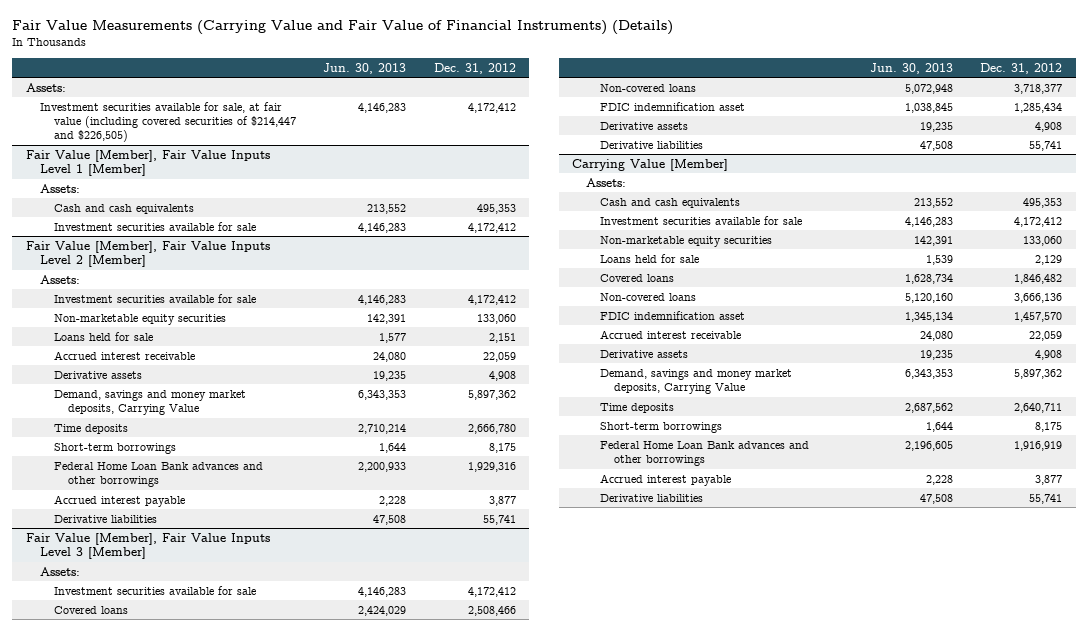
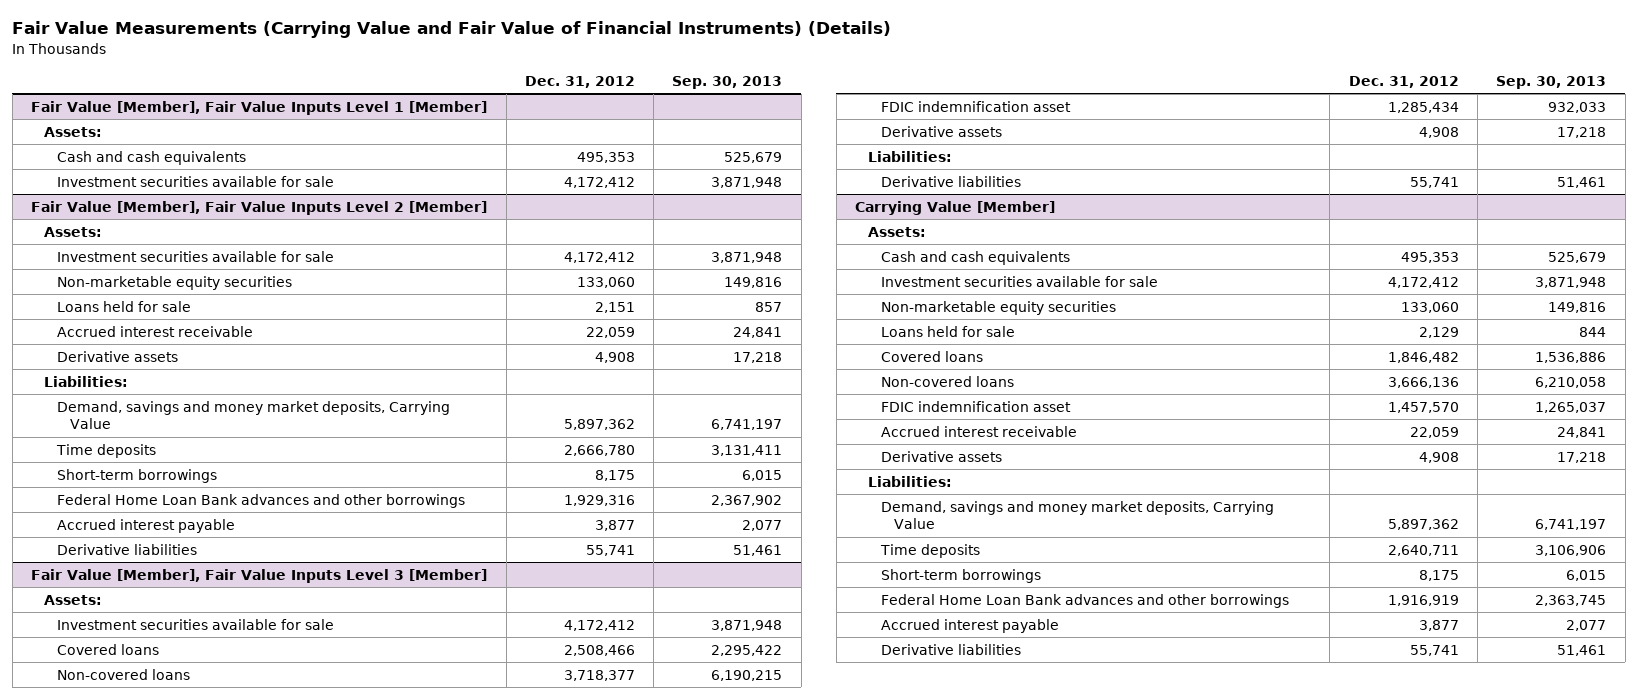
[323,62,407,74] Jun. 30, 2013 -> none
none -> [672,75,783,89] Sep. 30, 2013
[25,82,66,92] Assets: -> none
[39,101,296,143] Investment securities available for sale, at fair value (including covered securities of $214,447 and $226,505) -> none
none -> [44,375,129,387] Liabilities:
none -> [868,150,953,162] Liabilities:
none -> [868,475,953,487] Liabilities:

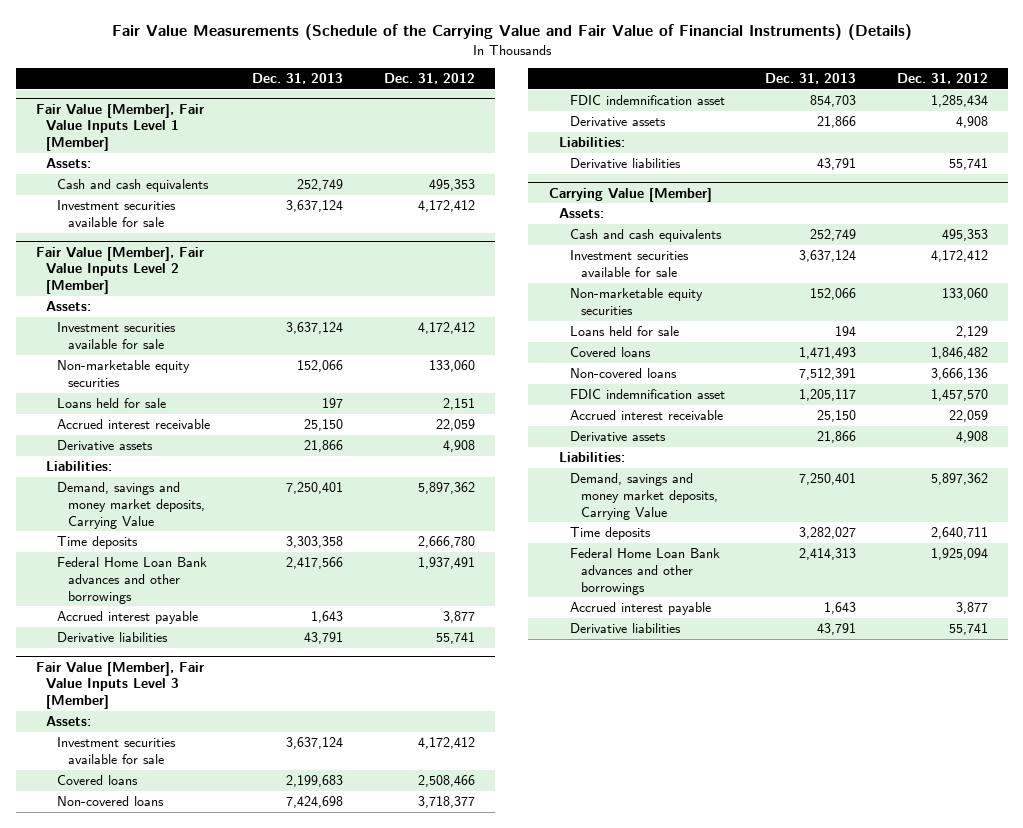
[12,21,892,39] Fair Value Measurements (Carrying Value and Fair Value of Financial Instruments) (Details) -> [111,24,912,41] Fair Value Measurements (Schedule of the Carrying Value and Fair Value of Financial Instruments) (Details)
[672,75,783,89] Sep. 30, 2013 -> none
none -> [252,73,344,85] Dec. 31, 2013
[57,468,218,483] Short-term borrowings -> none
[563,494,635,506] 1,929,316 -> [417,557,475,570] 1,937,491
[881,568,1042,583] Short-term borrowings -> none
[1387,594,1459,606] 1,916,919 -> [930,548,988,561] 1,925,094

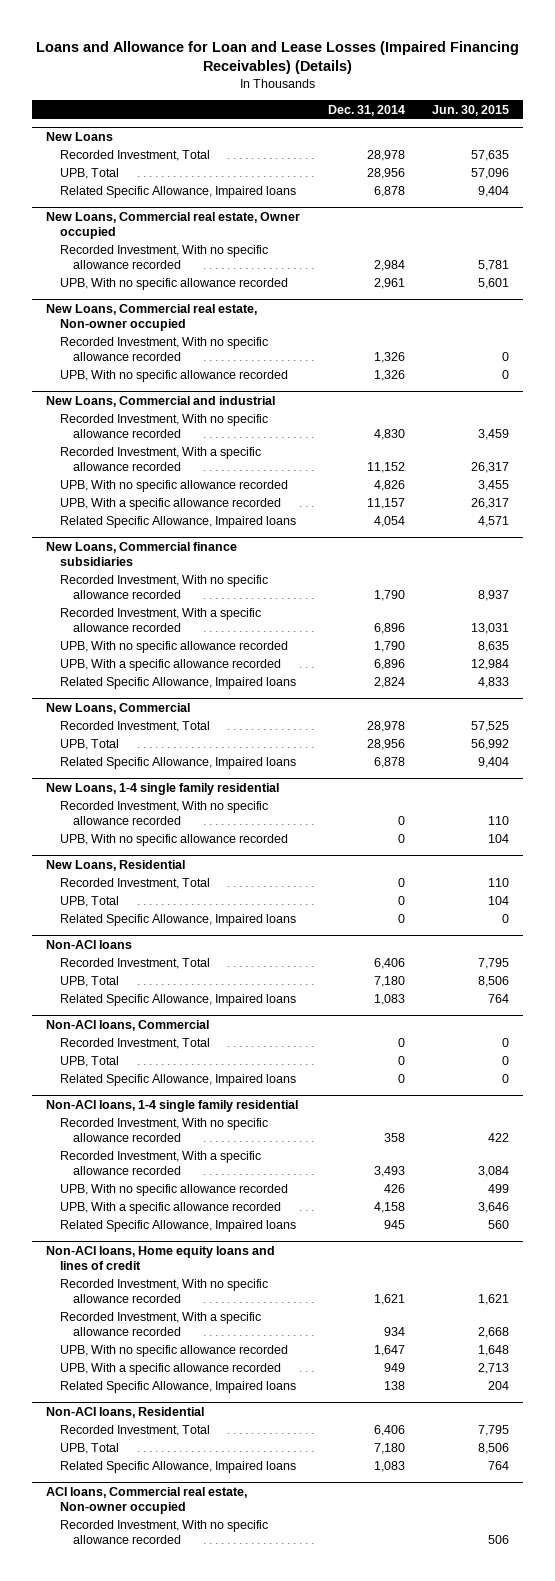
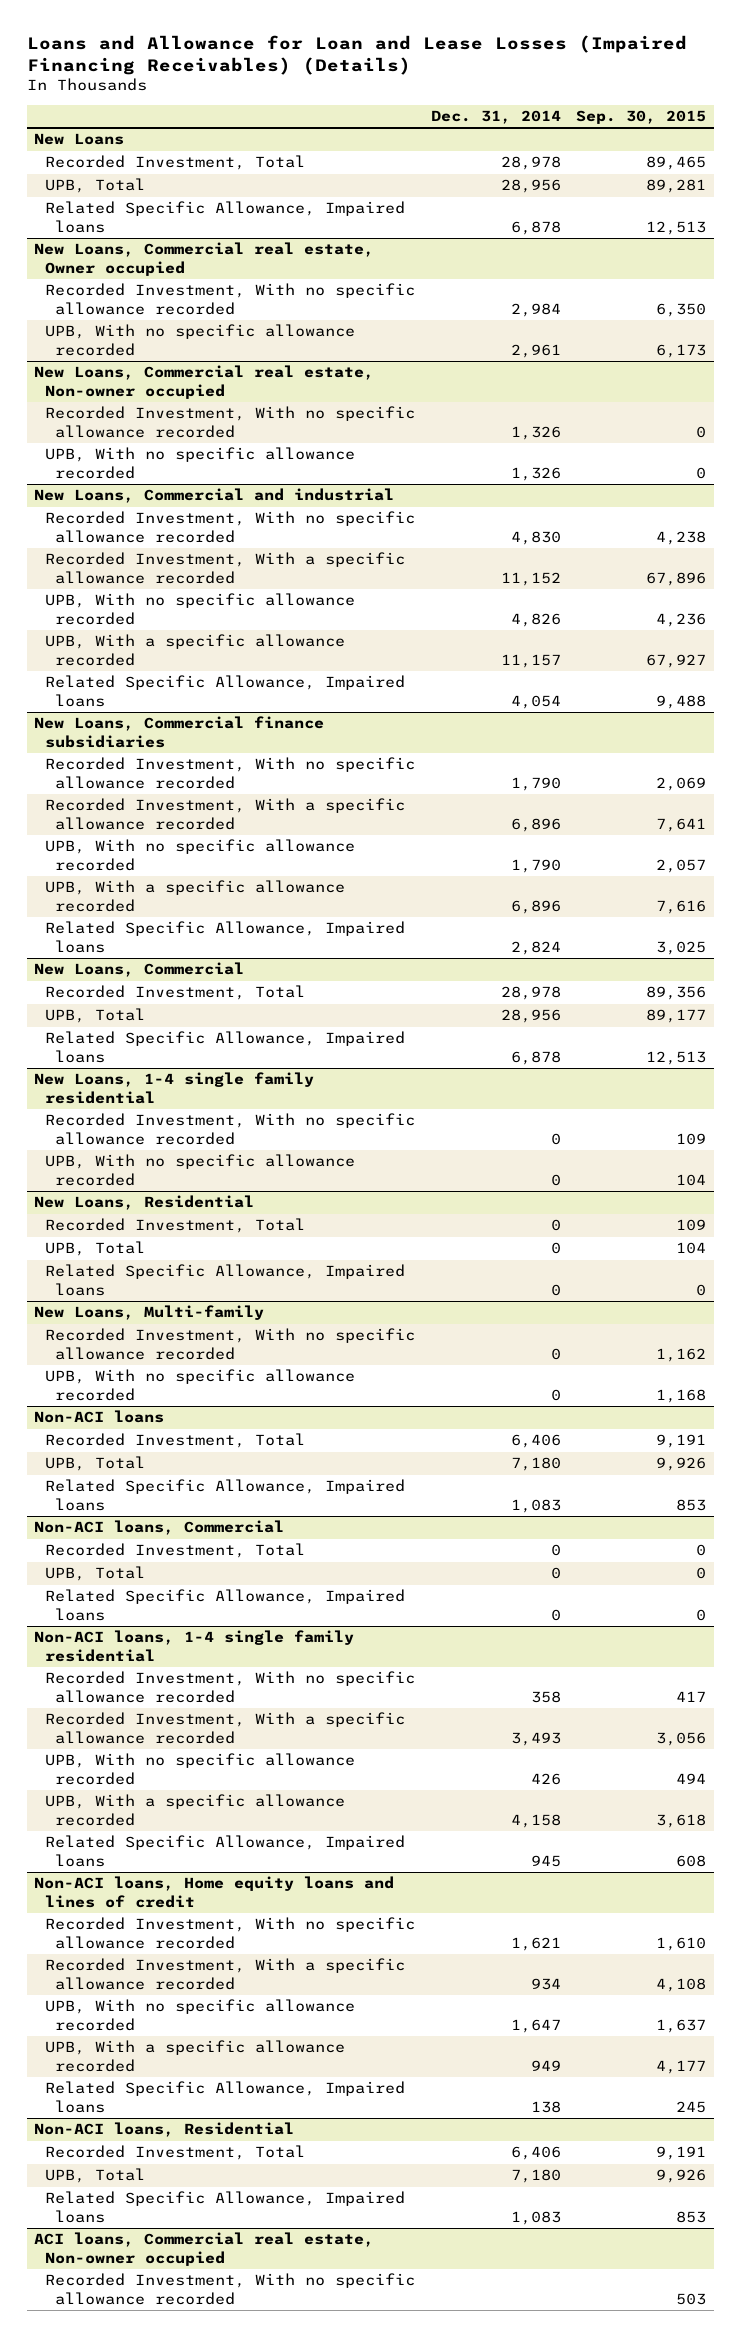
[432,104,510,116] Jun. 30, 2015 -> none
none -> [576,110,707,125] Sep. 30, 2015
none -> [34,1305,265,1321] New Loans, Multi-family
none -> [44,1328,415,1360] Recorded Investment, With no specific allowance recorded
none -> [44,1369,355,1401] UPB, With no specific allowance recorded

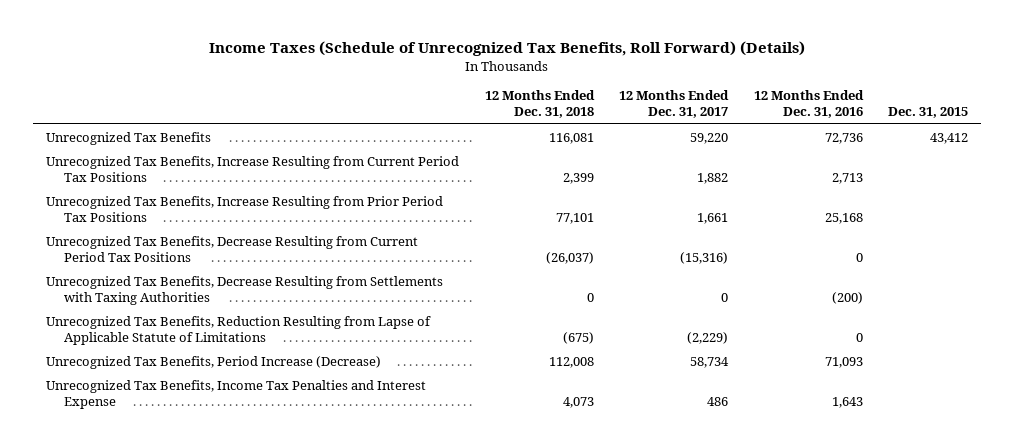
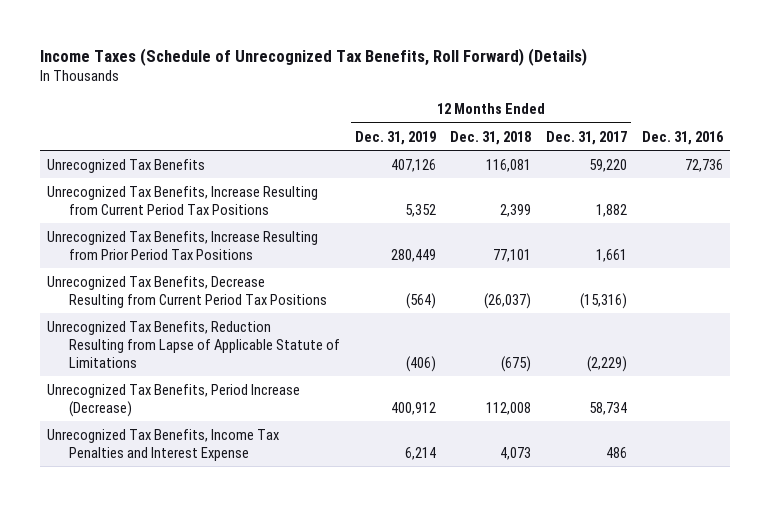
[753,90,864,119] 12 Months Ended Dec. 31, 2016 -> none
[888,107,969,119] Dec. 31, 2015 -> none
none -> [354,130,436,145] Dec. 31, 2019
none -> [641,130,724,145] Dec. 31, 2016
[46,275,444,305] Unrecognized Tax Benefits, Decrease Resulting from Settlements with Taxing Authorities -> none

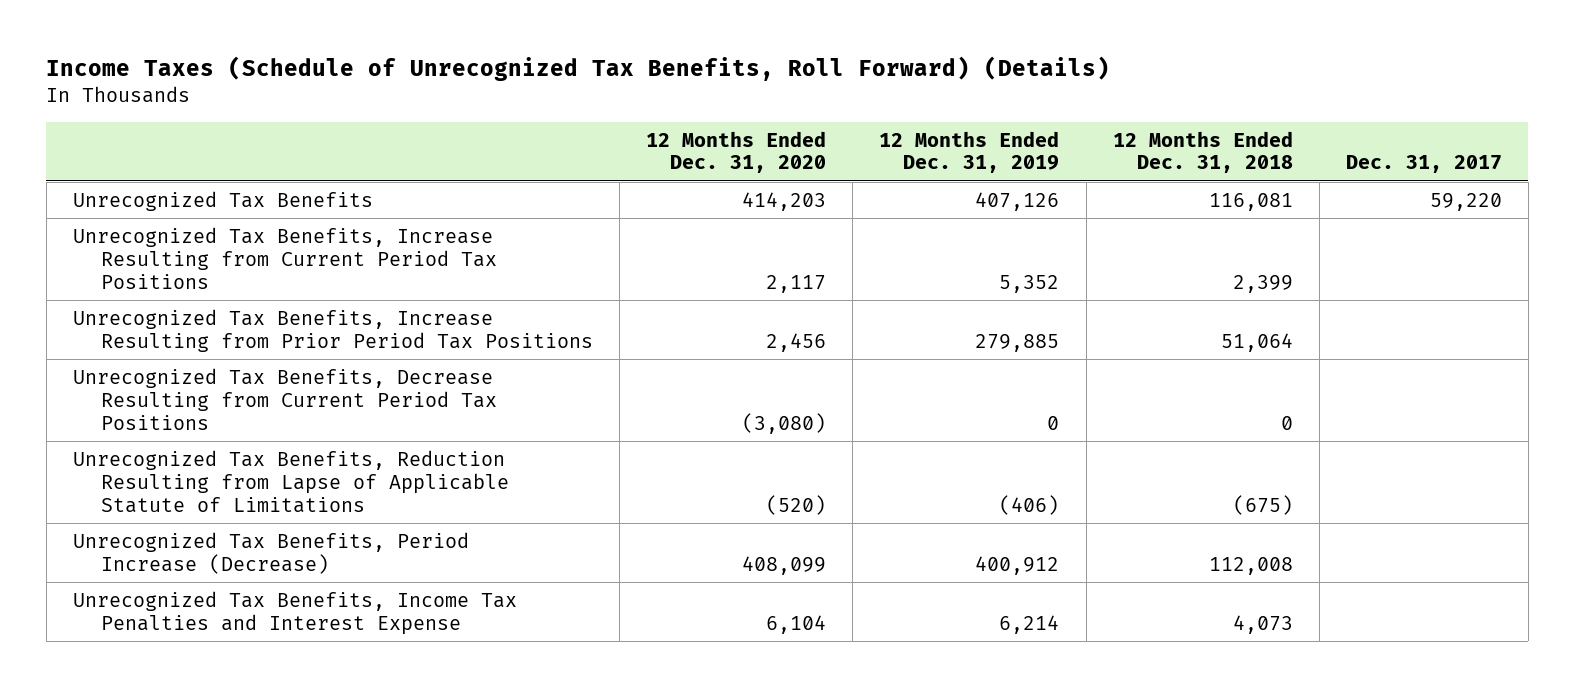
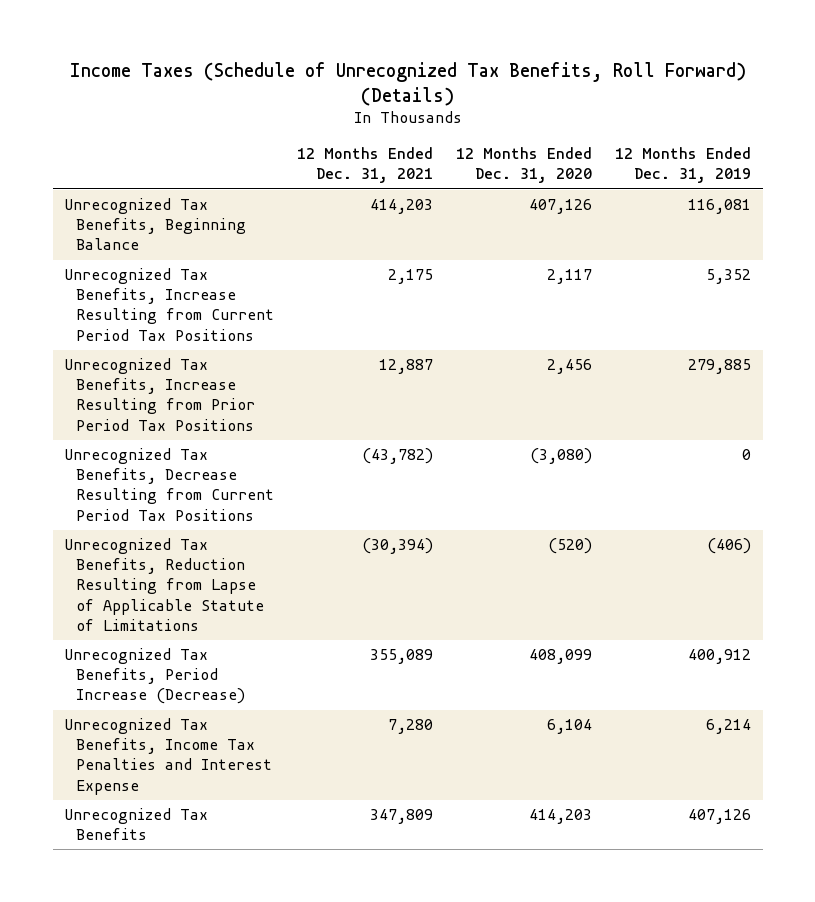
[1112,130,1293,174] 12 Months Ended Dec. 31, 2018 -> none
[1345,155,1502,174] Dec. 31, 2017 -> none
none -> [296,147,433,184] 12 Months Ended Dec. 31, 2021
none -> [64,198,246,251] Unrecognized Tax Benefits, Beginning Balance
[73,190,374,211] Unrecognized Tax Benefits -> [64,808,209,841] Unrecognized Tax Benefits

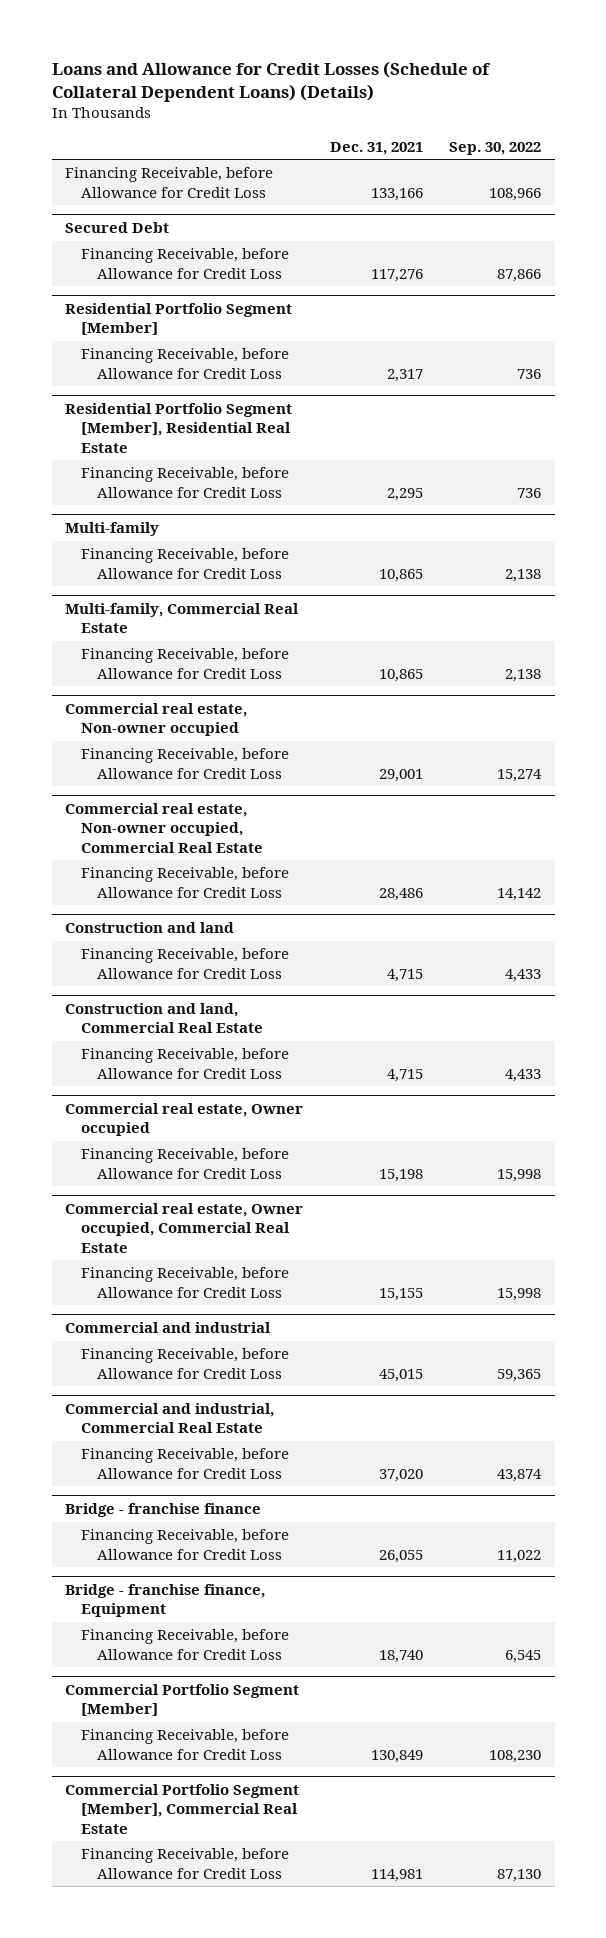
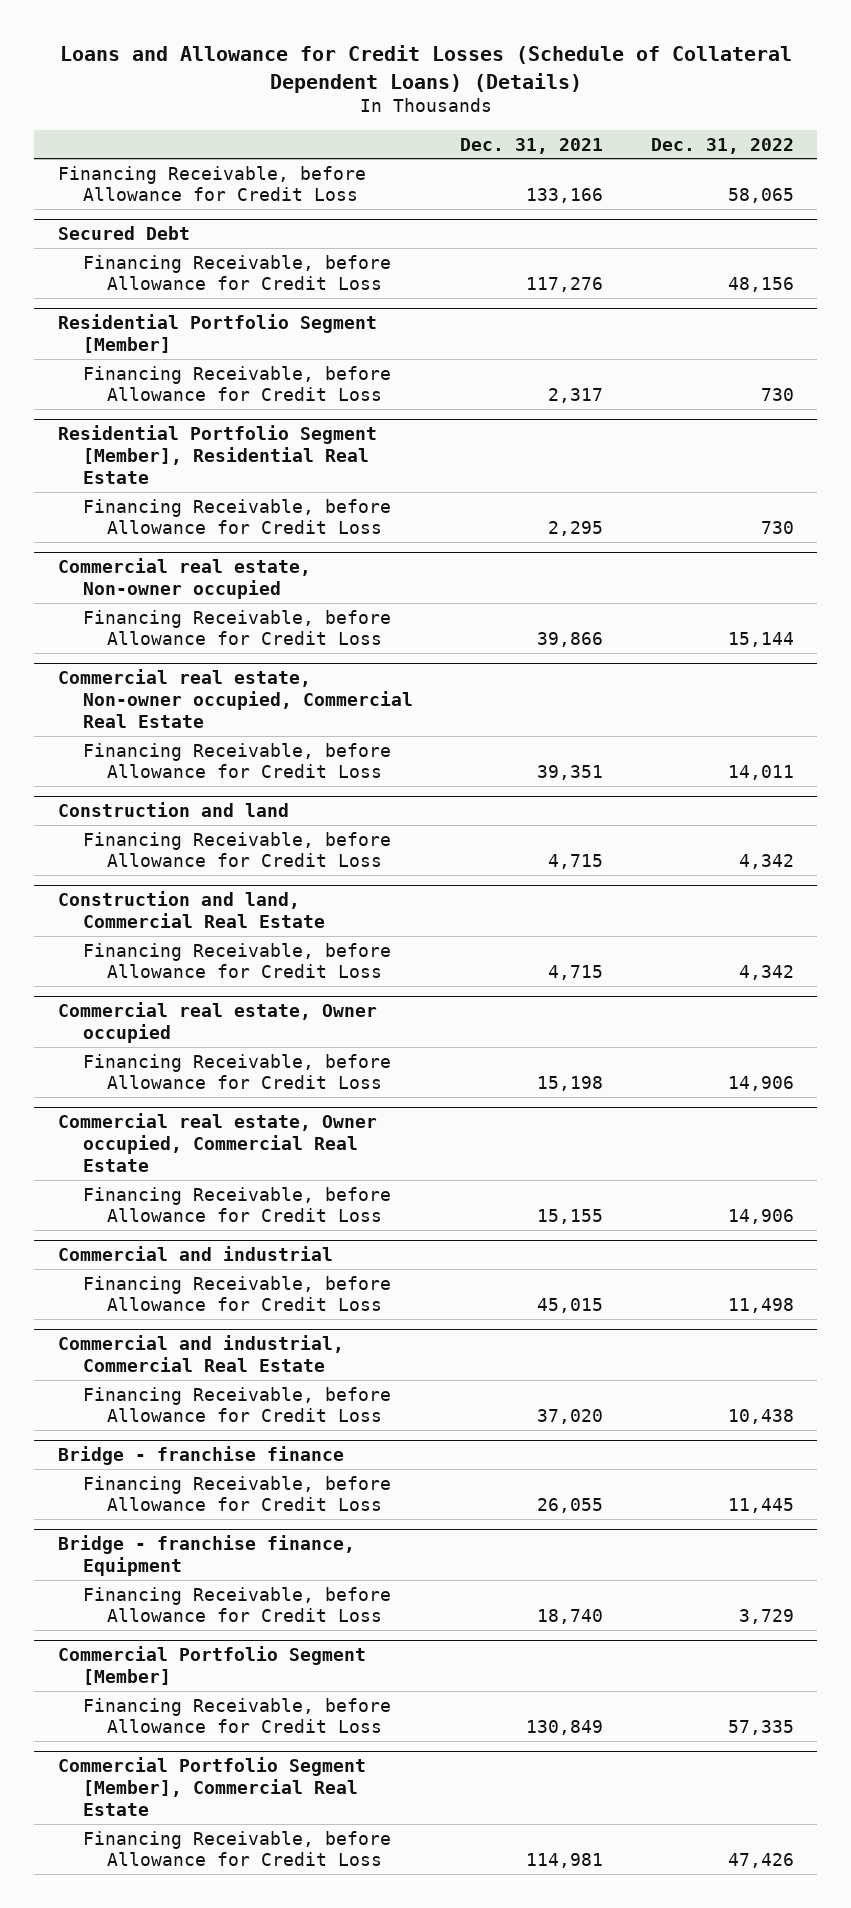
[449,141,542,155] Sep. 30, 2022 -> none
none -> [650,137,794,154] Dec. 31, 2022
[65,522,160,537] Multi-family -> none
[81,548,290,579] Financing Receivable, before Allowance for Credit Loss -> none
[65,603,300,634] Multi-family, Commercial Real Estate -> none
[81,648,290,679] Financing Receivable, before Allowance for Credit Loss -> none
[378,768,423,782] 29,001 -> [537,632,604,648] 39,866
[378,887,423,901] 28,486 -> [537,765,604,781] 39,351

